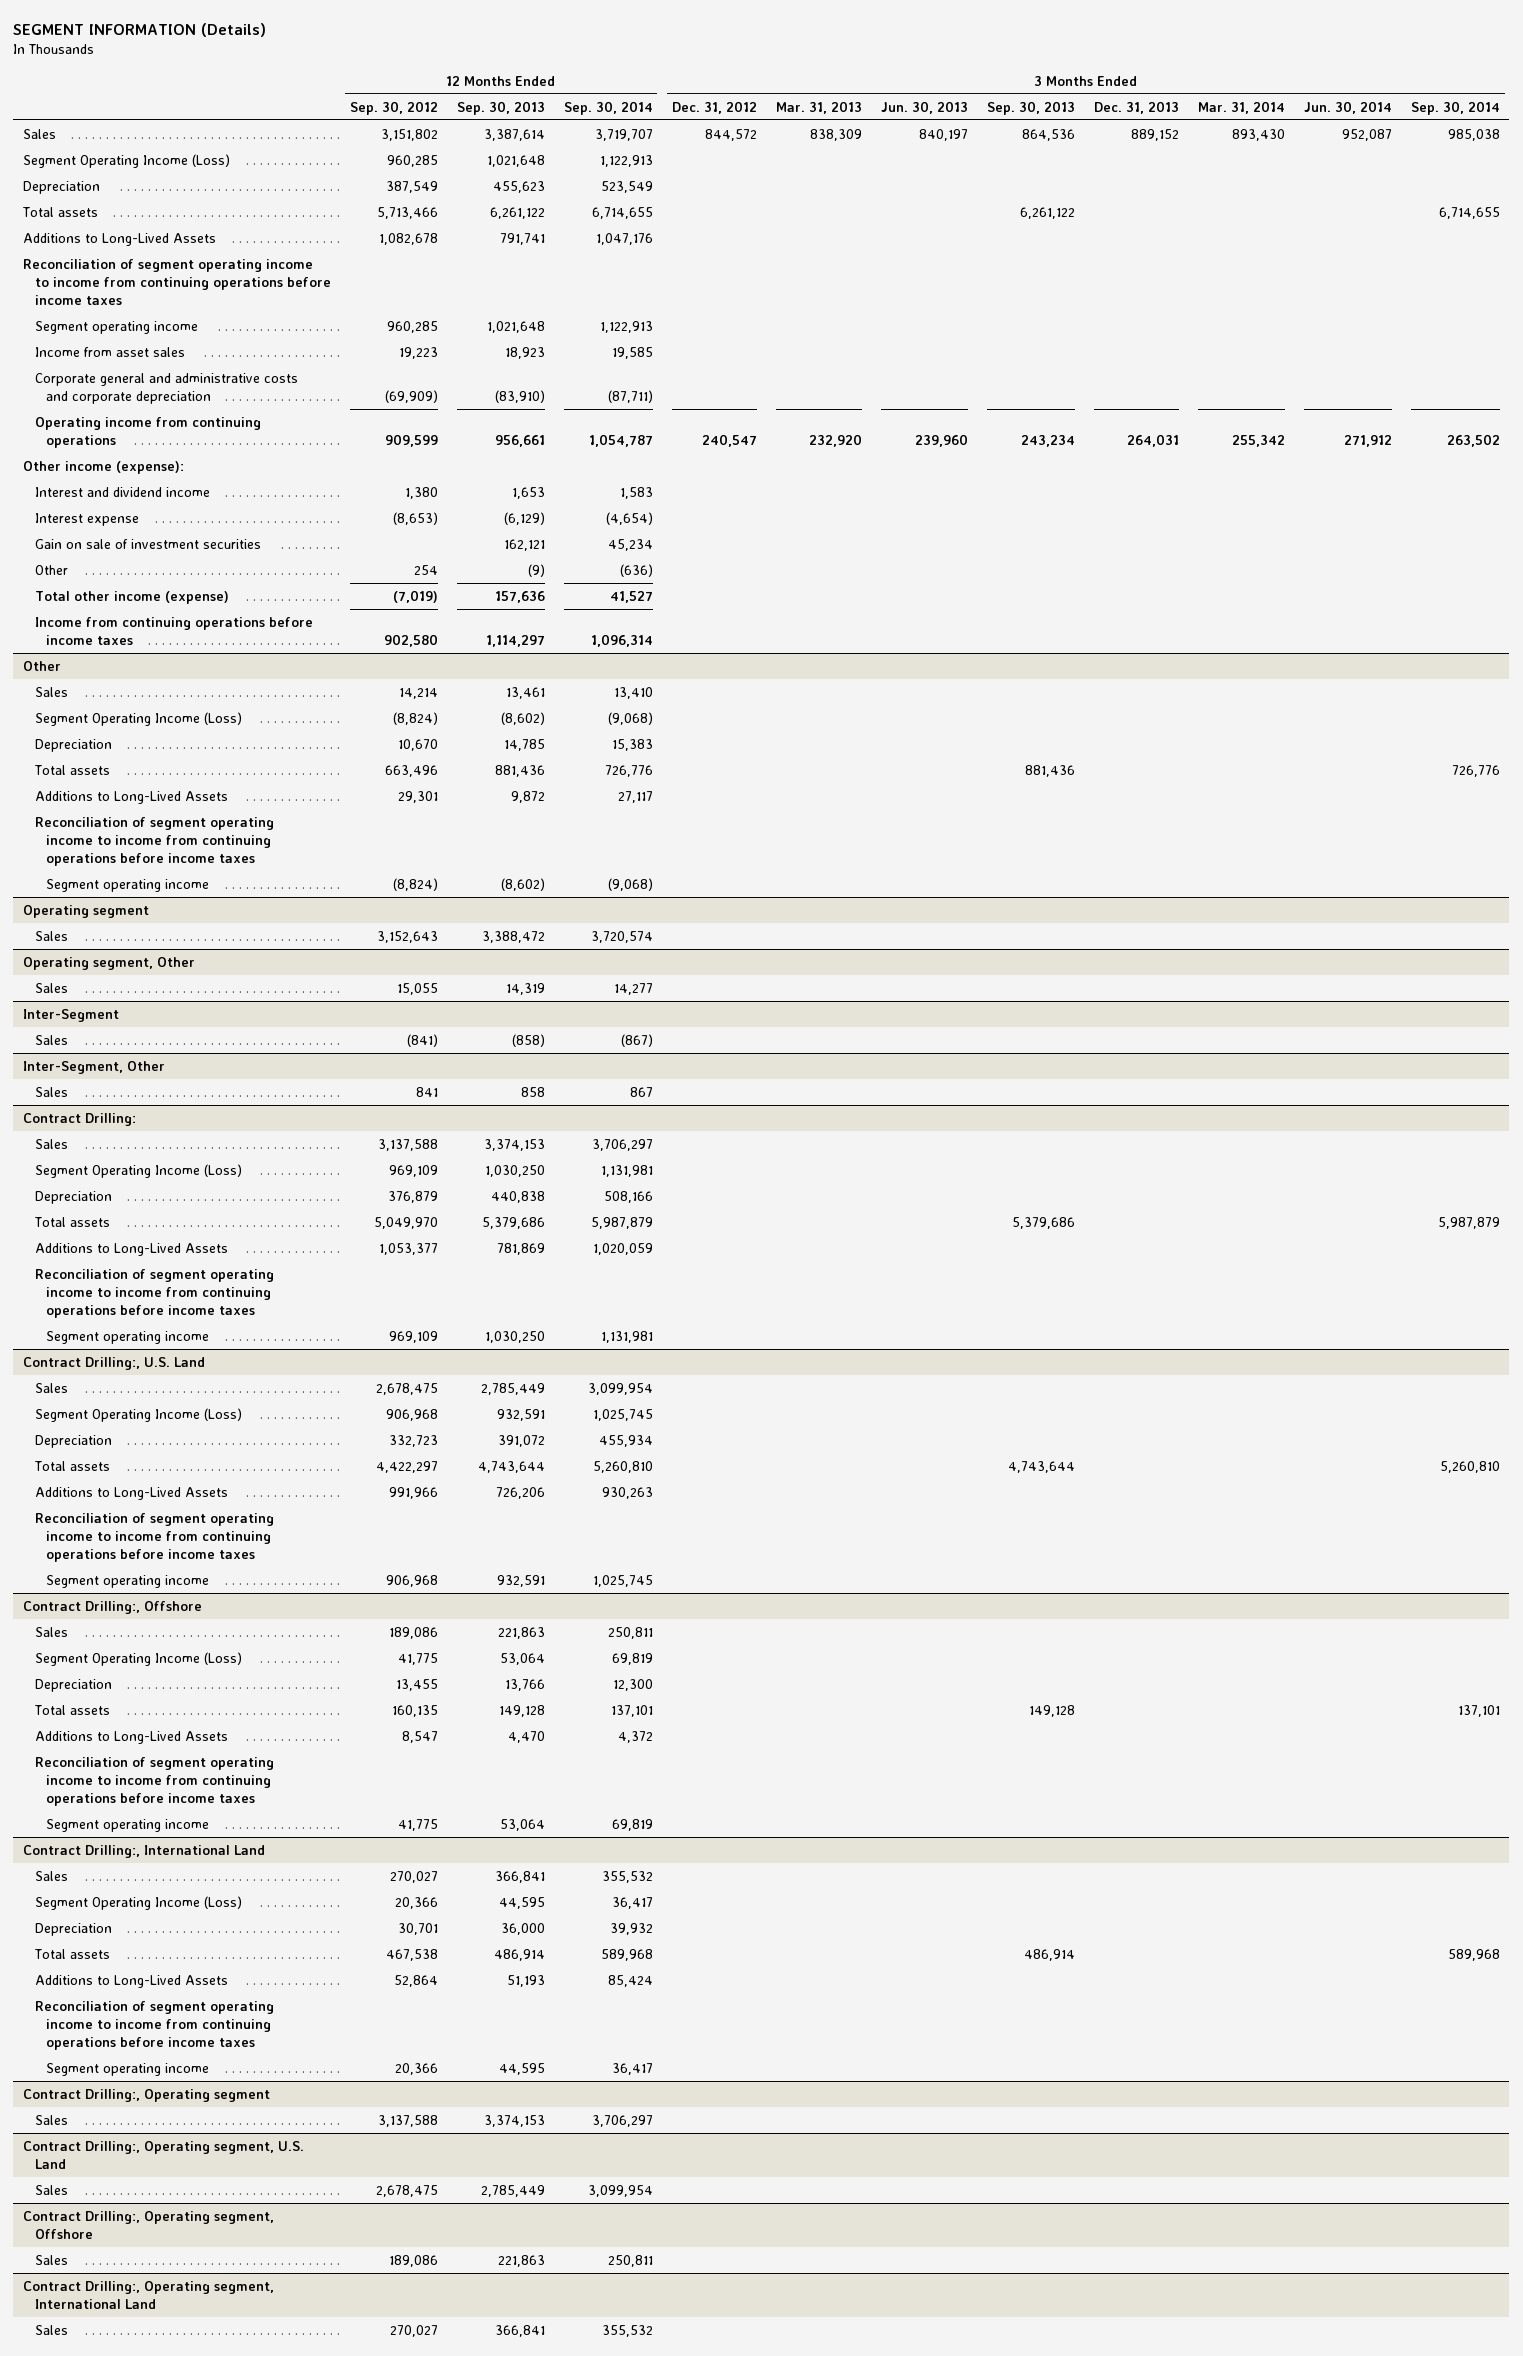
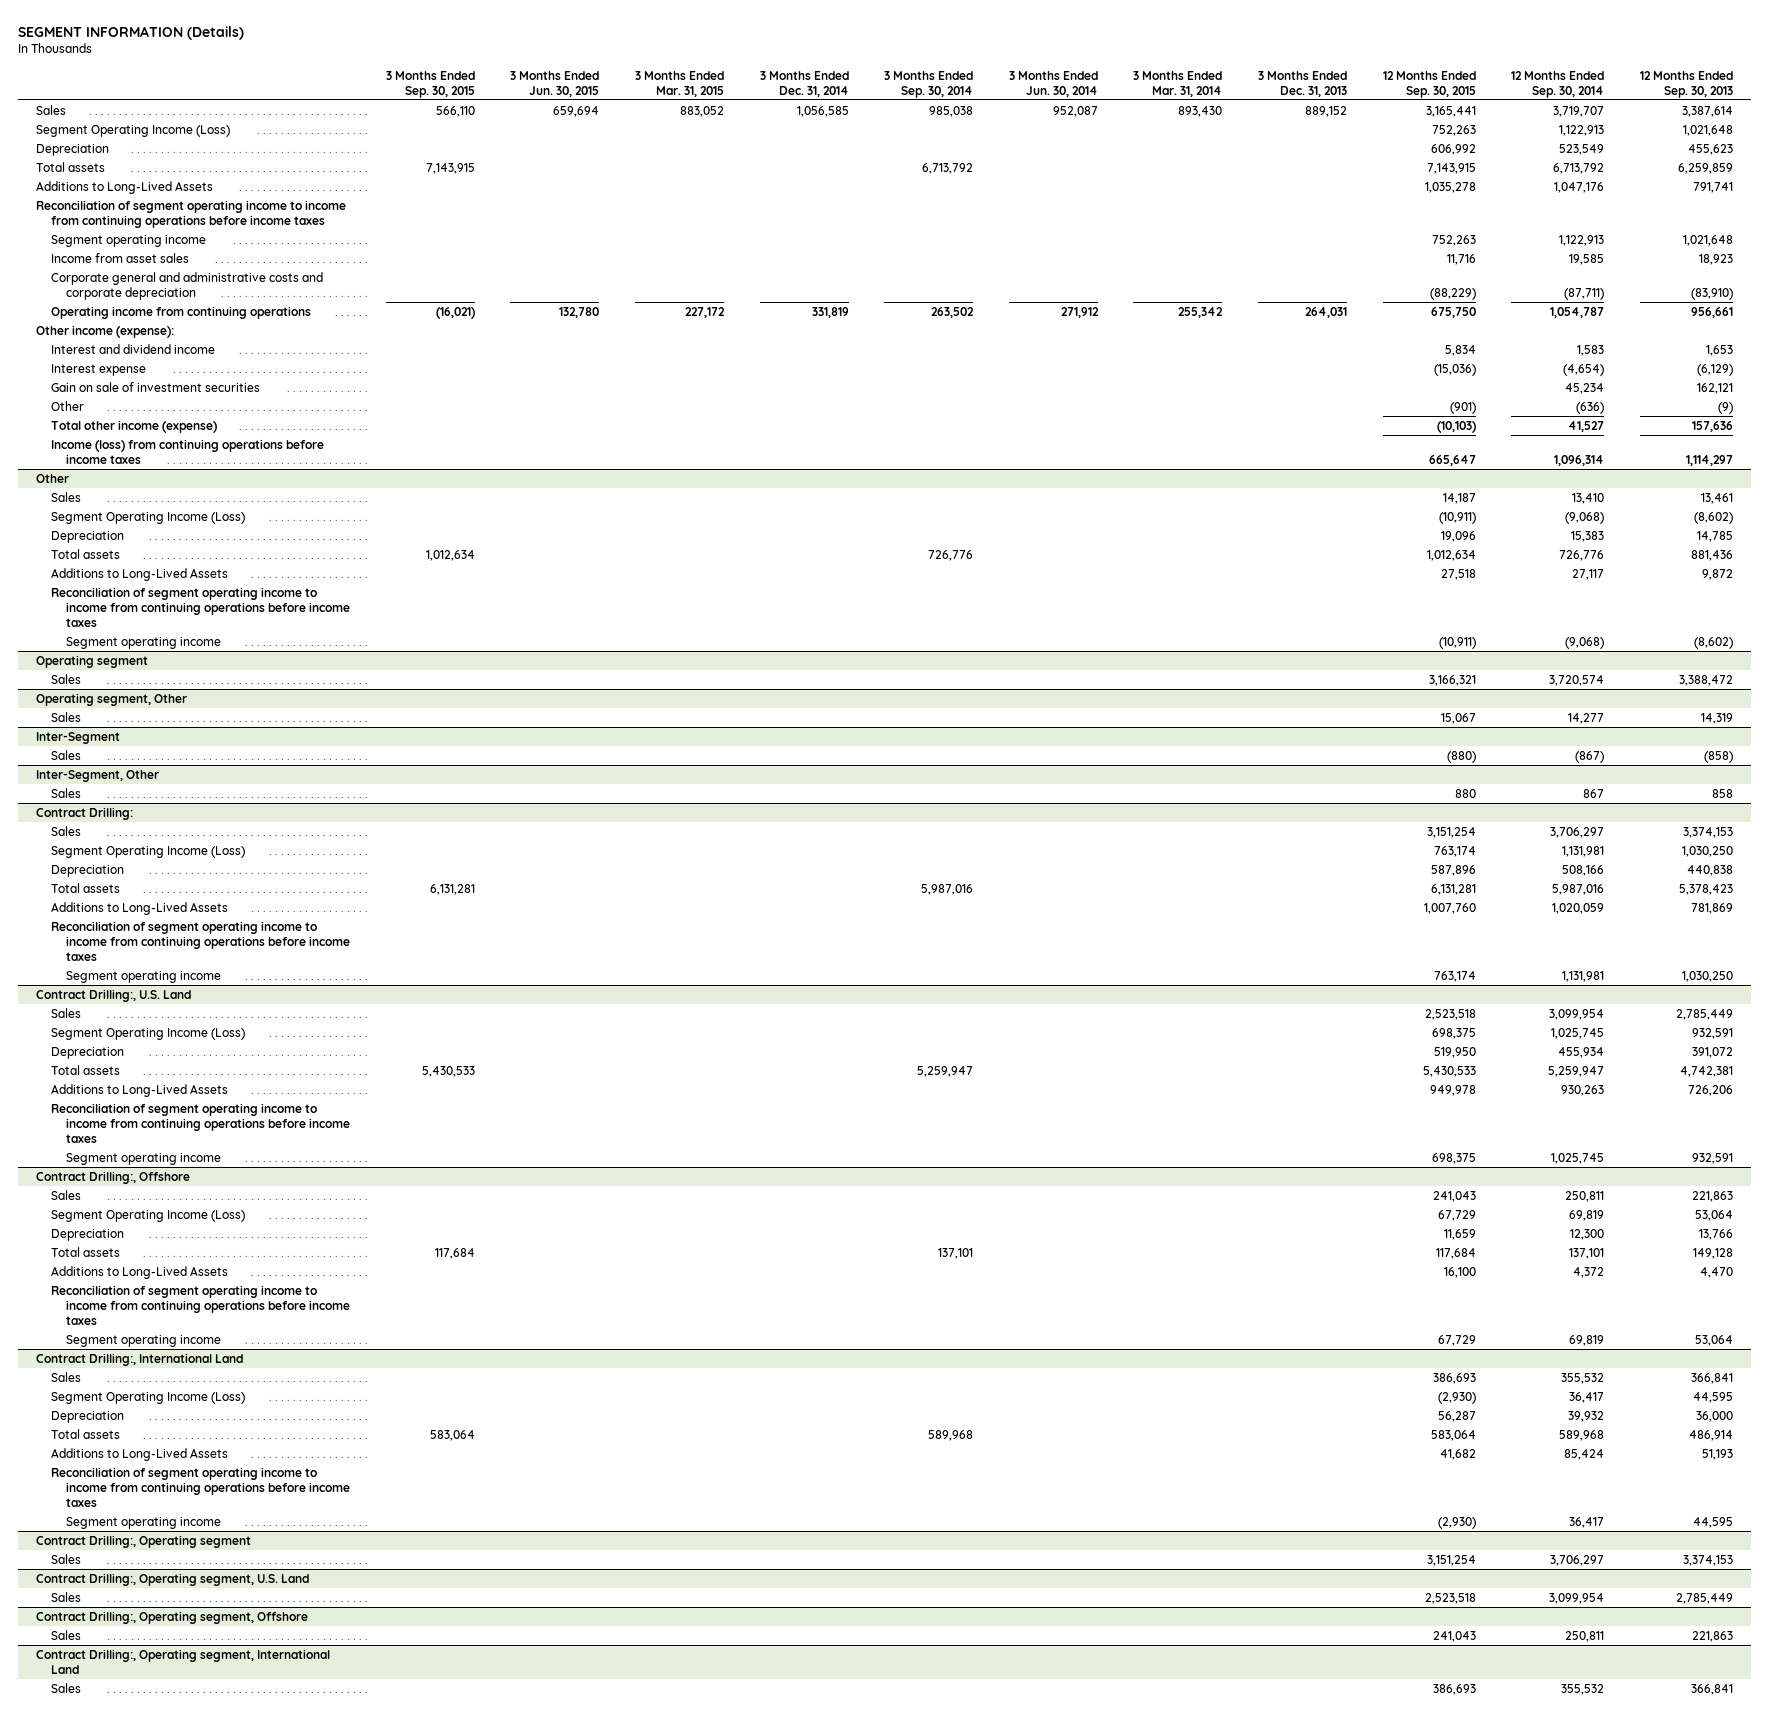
[349,100,438,115] Sep. 30, 2012 -> none
[671,100,757,114] Dec. 31, 2012 -> none
[775,100,862,114] Mar. 31, 2013 -> none
[880,100,968,114] Jun. 30, 2013 -> none
[986,100,1075,115] Sep. 30, 2013 -> none
none -> [385,70,475,98] 3 Months Ended Sep. 30, 2015
none -> [510,70,600,97] 3 Months Ended Jun. 30, 2015
none -> [634,70,724,97] 3 Months Ended Mar. 31, 2015
none -> [759,70,849,97] 3 Months Ended Dec. 31, 2014
none -> [1382,70,1476,98] 12 Months Ended Sep. 30, 2015
[489,206,545,219] 6,261,122 -> [1678,162,1734,174] 6,259,859
[591,206,653,219] 6,714,655 -> [1553,162,1605,174] 6,713,792
[1438,206,1500,219] 6,714,655 -> [922,162,974,174] 6,713,792
[34,616,313,645] Income from continuing operations before income taxes -> [50,438,324,464] Income (loss) from continuing operations before income taxes
[481,1216,545,1229] 5,379,686 -> [1679,883,1734,895] 5,378,423
[590,1216,653,1229] 5,987,879 -> [1552,883,1605,895] 5,987,016
[1437,1216,1500,1229] 5,987,879 -> [921,883,974,895] 5,987,016
[477,1460,545,1473] 4,743,644 -> [1680,1065,1734,1077] 4,742,381
[592,1460,653,1473] 5,260,810 -> [1548,1065,1605,1077] 5,259,947
[1439,1460,1500,1473] 5,260,810 -> [917,1065,974,1077] 5,259,947

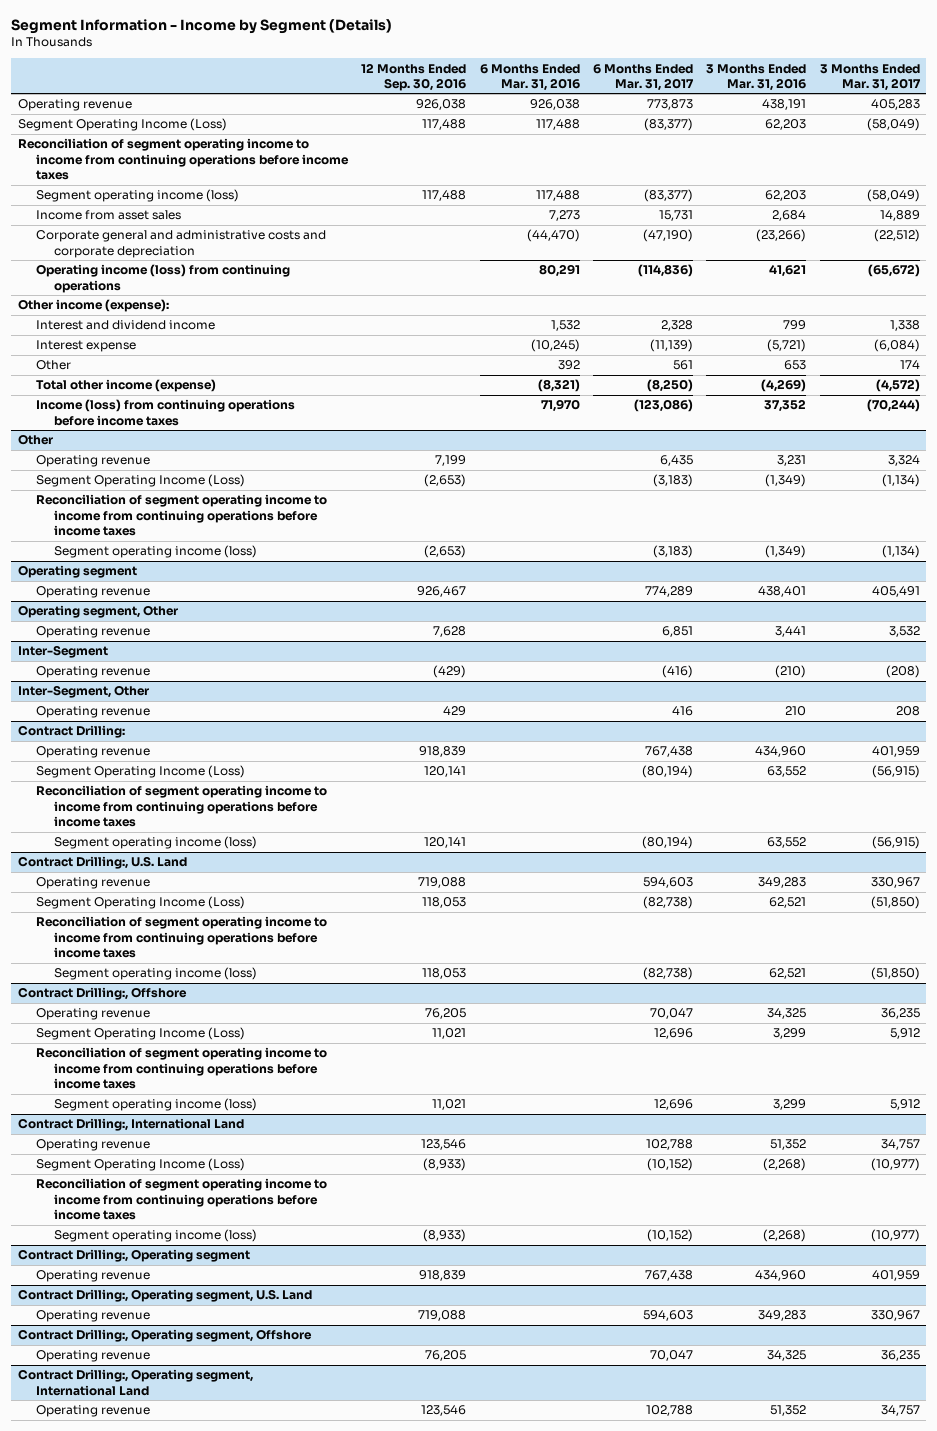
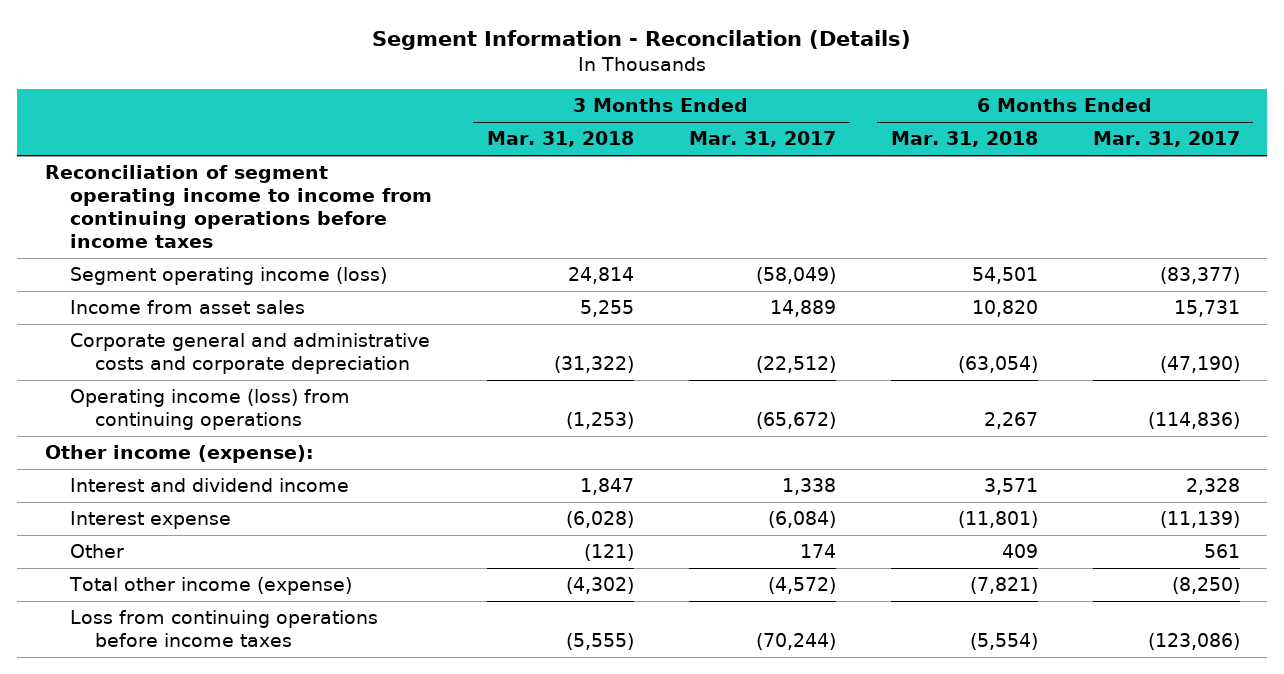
[11,18,393,34] Segment Information - Income by Segment (Details) -> [372,29,912,50] Segment Information - Reconcilation (Details)
[361,62,467,91] 12 Months Ended Sep. 30, 2016 -> none
[479,63,580,91] 6 Months Ended Mar. 31, 2016 -> none
[706,63,807,91] 3 Months Ended Mar. 31, 2016 -> none
none -> [486,131,634,148] Mar. 31, 2018
none -> [890,131,1038,148] Mar. 31, 2018
[17,99,132,112] Operating revenue -> none
[17,118,227,132] Segment Operating Income (Loss) -> none
[17,434,53,446] Other -> none
[35,455,150,468] Operating revenue -> none
[35,474,245,488] Segment Operating Income (Loss) -> none
[35,494,327,536] Reconciliation of segment operating income to income from continuing operations before income taxes -> none
[54,545,258,559] Segment operating income (loss) -> none
[17,565,137,579] Operating segment -> none
[35,586,150,599] Operating revenue -> none
[17,605,178,619] Operating segment, Other -> none
[35,626,150,639] Operating revenue -> none
[17,645,108,659] Inter-Segment -> none
[35,666,150,679] Operating revenue -> none
[17,685,149,699] Inter-Segment, Other -> none
[35,706,150,719] Operating revenue -> none
[17,725,125,739] Contract Drilling: -> none
[35,746,150,759] Operating revenue -> none
[35,765,245,779] Segment Operating Income (Loss) -> none
[35,785,327,827] Reconciliation of segment operating income to income from continuing operations before income taxes -> none
[54,836,258,850] Segment operating income (loss) -> none
[17,856,187,870] Contract Drilling:, U.S. Land -> none
[35,877,150,890] Operating revenue -> none
[35,896,245,910] Segment Operating Income (Loss) -> none
[35,916,327,958] Reconciliation of segment operating income to income from continuing operations before income taxes -> none
[54,967,258,981] Segment operating income (loss) -> none
[17,987,187,1001] Contract Drilling:, Offshore -> none
[35,1008,150,1021] Operating revenue -> none
[35,1027,245,1041] Segment Operating Income (Loss) -> none
[35,1047,327,1089] Reconciliation of segment operating income to income from continuing operations before income taxes -> none
[54,1098,258,1112] Segment operating income (loss) -> none
[17,1118,244,1132] Contract Drilling:, International Land -> none
[35,1139,150,1152] Operating revenue -> none
[35,1158,245,1172] Segment Operating Income (Loss) -> none
[35,1178,327,1220] Reconciliation of segment operating income to income from continuing operations before income taxes -> none
[54,1229,258,1243] Segment operating income (loss) -> none
[17,1249,250,1263] Contract Drilling:, Operating segment -> none
[35,1270,150,1283] Operating revenue -> none
[17,1289,312,1303] Contract Drilling:, Operating segment, U.S. Land -> none
[35,1310,150,1323] Operating revenue -> none
[17,1329,312,1343] Contract Drilling:, Operating segment, Offshore -> none
[35,1350,150,1363] Operating revenue -> none
[17,1369,253,1396] Contract Drilling:, Operating segment, International Land -> none
[35,1405,150,1418] Operating revenue -> none
[35,399,295,426] Income (loss) from continuing operations before income taxes -> [69,610,378,648] Loss from continuing operations before income taxes

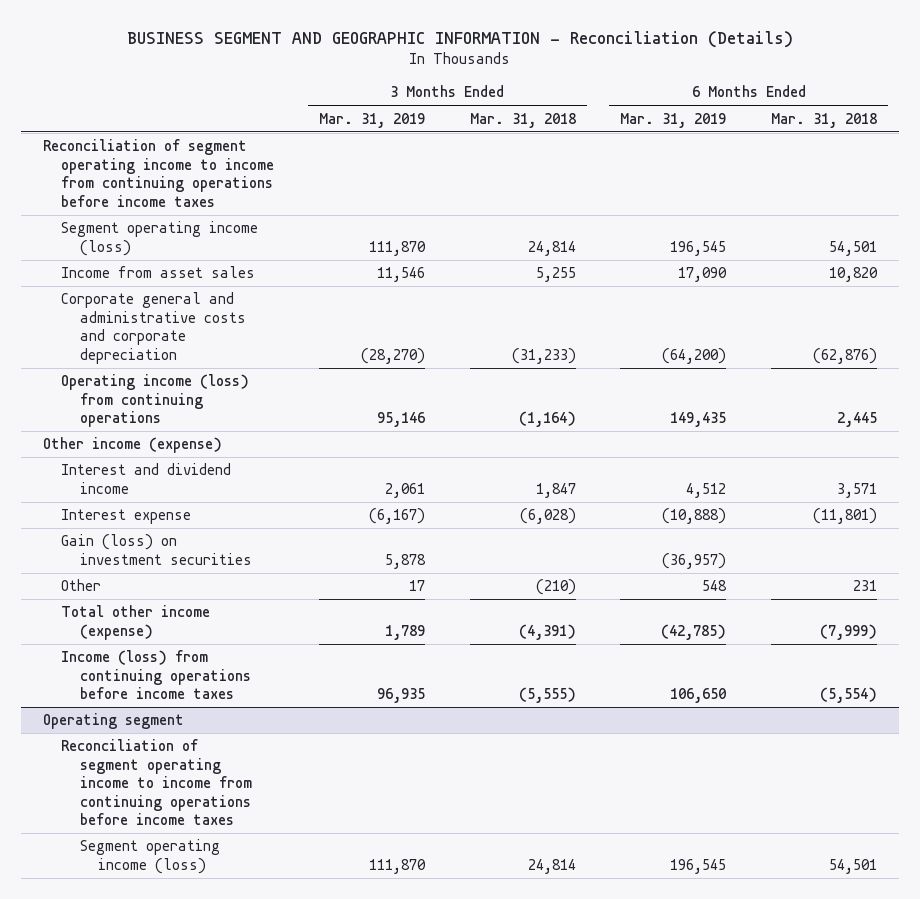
[372,29,912,50] Segment Information - Reconcilation (Details) -> [127,30,794,48] BUSINESS SEGMENT AND GEOGRAPHIC INFORMATION - Reconciliation (Details)
[688,131,836,148] Mar. 31, 2017 -> none
[1092,131,1240,148] Mar. 31, 2017 -> none
none -> [318,112,425,128] Mar. 31, 2019
none -> [620,112,727,128] Mar. 31, 2019
[553,356,634,374] (31,322) -> [511,347,576,364] (31,233)
[957,356,1038,374] (63,054) -> [813,347,878,364] (62,876)
[565,412,634,430] (1,253) -> [518,411,576,428] (1,164)
[983,412,1038,430] 2,267 -> [837,412,878,428] 2,445
[44,445,314,464] Other income (expense): -> [43,437,223,454] Other income (expense)
none -> [61,534,252,565] Gain (loss) on investment securities
[583,544,634,562] (121) -> [535,579,576,596] (210)
[1001,544,1038,559] 409 -> [853,580,878,592] 231
[565,577,634,595] (4,302) -> [518,623,576,640] (4,391)
[969,577,1038,595] (7,821) -> [820,623,878,640] (7,999)
[69,610,378,648] Loss from continuing operations before income taxes -> [61,650,251,700] Income (loss) from continuing operations before income taxes
none -> [43,713,185,730] Operating segment
none -> [61,739,252,826] Reconciliation of segment operating income to income from continuing operations before income taxes
none -> [79,839,220,874] Segment operating income (loss)

